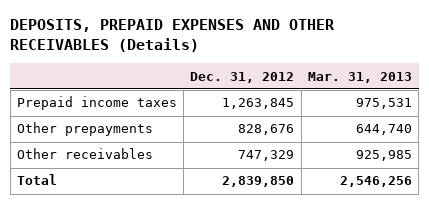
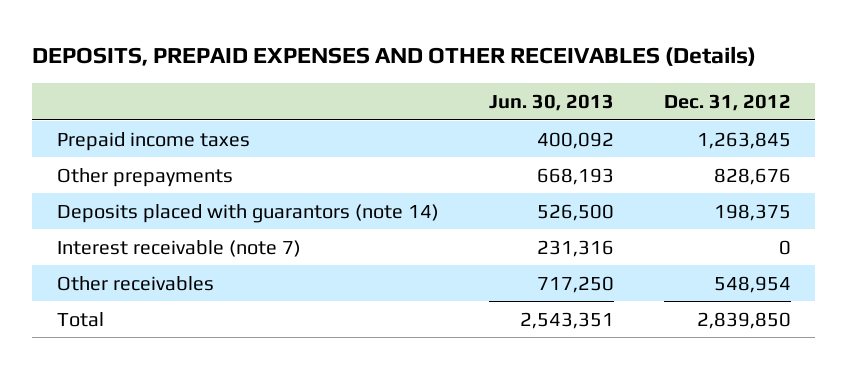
[307,71,412,83] Mar. 31, 2013 -> none
none -> [488,93,614,111] Jun. 30, 2013
none -> [56,203,439,223] Deposits placed with guarantors (note 14)
none -> [56,239,301,257] Interest receivable (note 7)
[238,150,295,162] 747,329 -> [713,275,791,293] 548,954

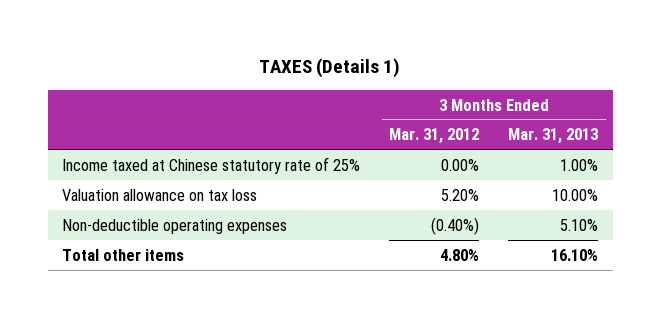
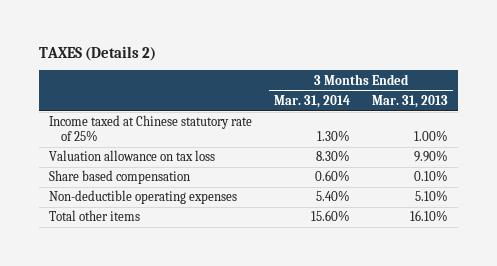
[259,58,401,79] TAXES (Details 1) -> [38,45,156,61] TAXES (Details 2)
[389,128,480,145] Mar. 31, 2012 -> none
none -> [273,94,350,108] Mar. 31, 2014
[552,188,599,201] 10.00% -> [413,150,448,163] 9.90%
none -> [49,170,191,185] Share based compensation

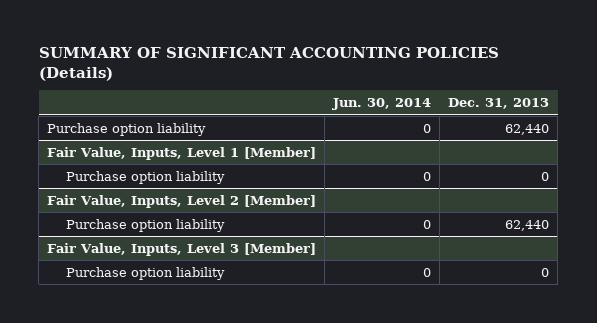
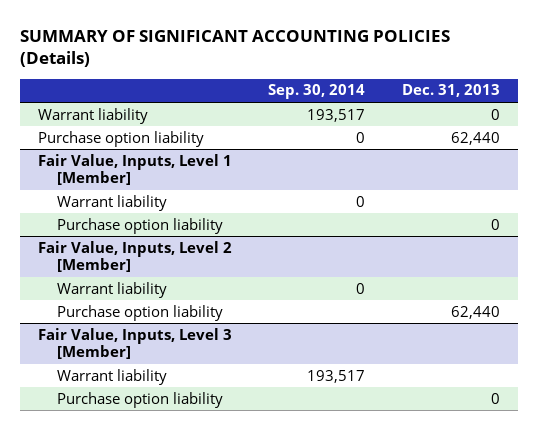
[332,98,432,111] Jun. 30, 2014 -> none
none -> [268,84,366,100] Sep. 30, 2014
none -> [38,107,149,124] Warrant liability
none -> [57,194,168,211] Warrant liability
none -> [57,281,168,298] Warrant liability
none -> [57,368,168,385] Warrant liability

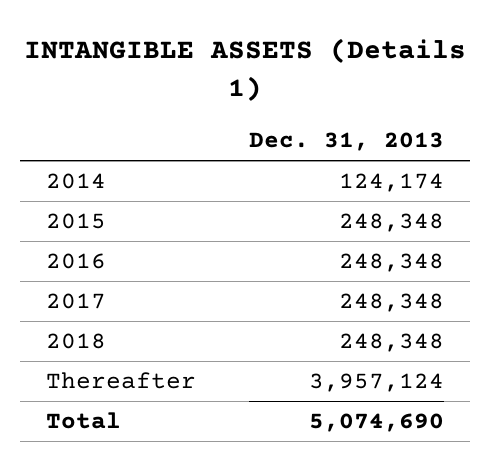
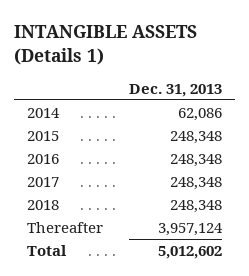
[338,173,444,193] 124,174 -> [177,107,222,121] 62,086
[308,413,444,433] 5,074,690 -> [157,245,222,259] 5,012,602

